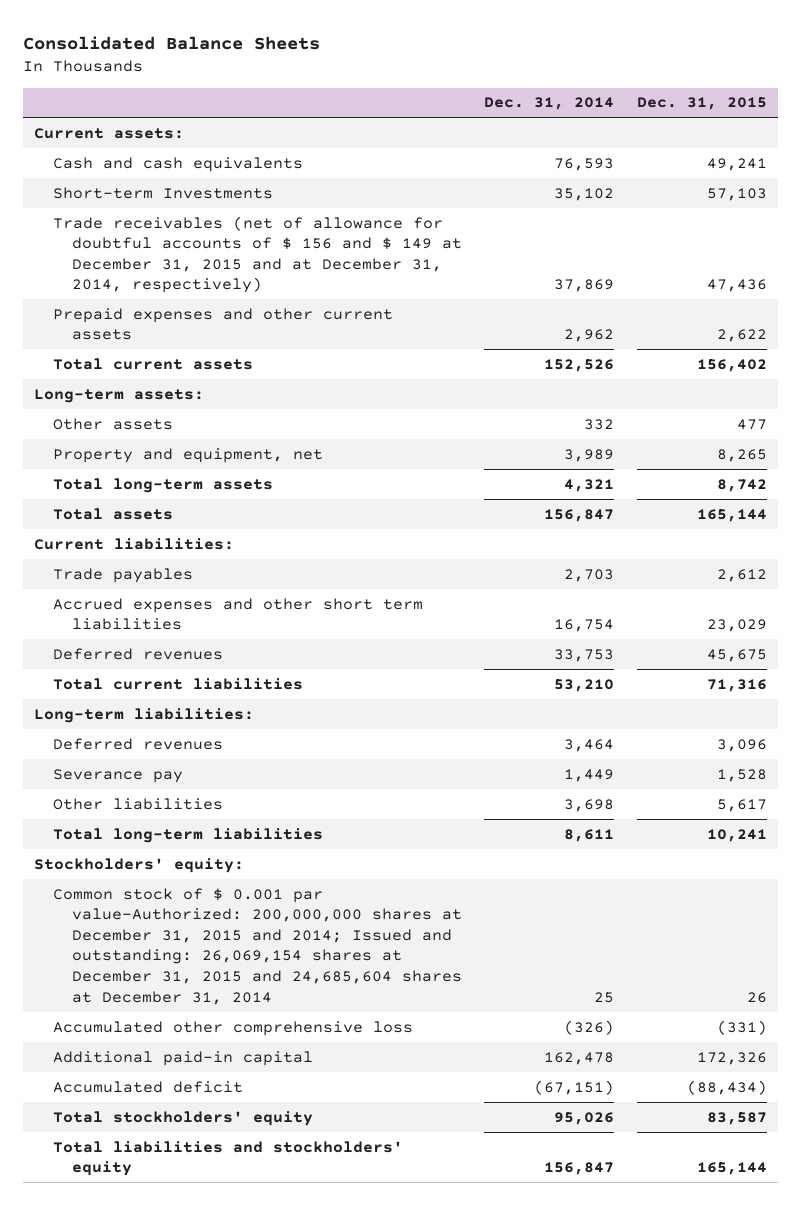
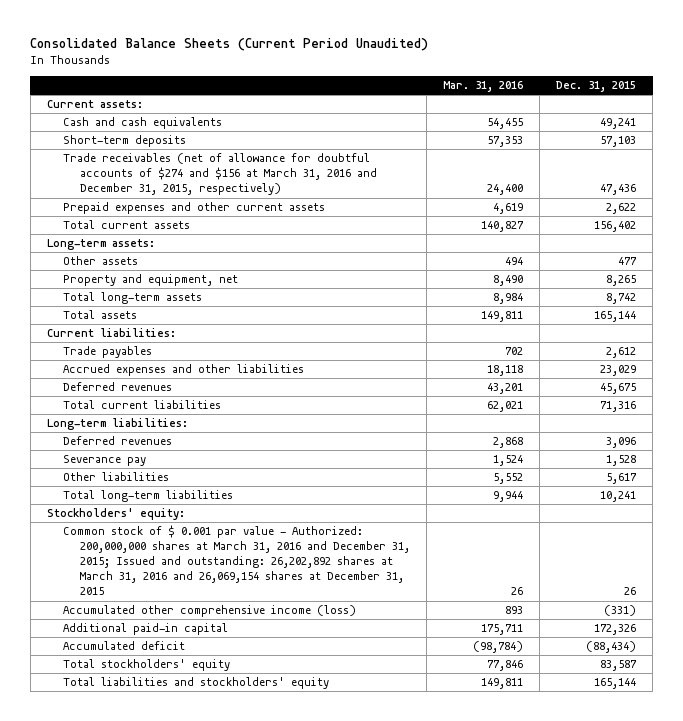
[22,35,320,50] Consolidated Balance Sheets -> [30,38,429,52] Consolidated Balance Sheets (Current Period Unaudited)
[484,97,615,111] Dec. 31, 2014 -> none
none -> [443,81,524,93] Mar. 31, 2016
[52,186,273,199] Short-term Investments -> [63,135,187,148] Short-term deposits
[52,215,462,294] Trade receivables (net of allowance for doubtful accounts of $ 156 and $ 149 at December 31, 2015 and at December 31, 2014, respectively) -> [63,153,377,196] Trade receivables (net of allowance for doubtful accounts of $274 and $156 at March 31, 2016 and December 31, 2015, respectively)
[52,597,423,631] Accrued expenses and other short term liabilities -> [63,364,305,377] Accrued expenses and other liabilities
[52,887,462,1005] Common stock of $ 0.001 par value-Authorized: 200,000,000 shares at December 31, 2015 and 2014; Issued and outstanding: 26,069,154 shares at December 31, 2015 and 24,685,604 shares at December 31, 2014 -> [63,525,410,596] Common stock of $ 0.001 par value - Authorized: 200,000,000 shares at March 31, 2016 and December 31, 2015; Issued and outstanding: 26,202,892 shares at March 31, 2016 and 26,069,154 shares at December 31, 2015
[52,1020,413,1036] Accumulated other comprehensive loss -> [63,605,357,618] Accumulated other comprehensive income (loss)

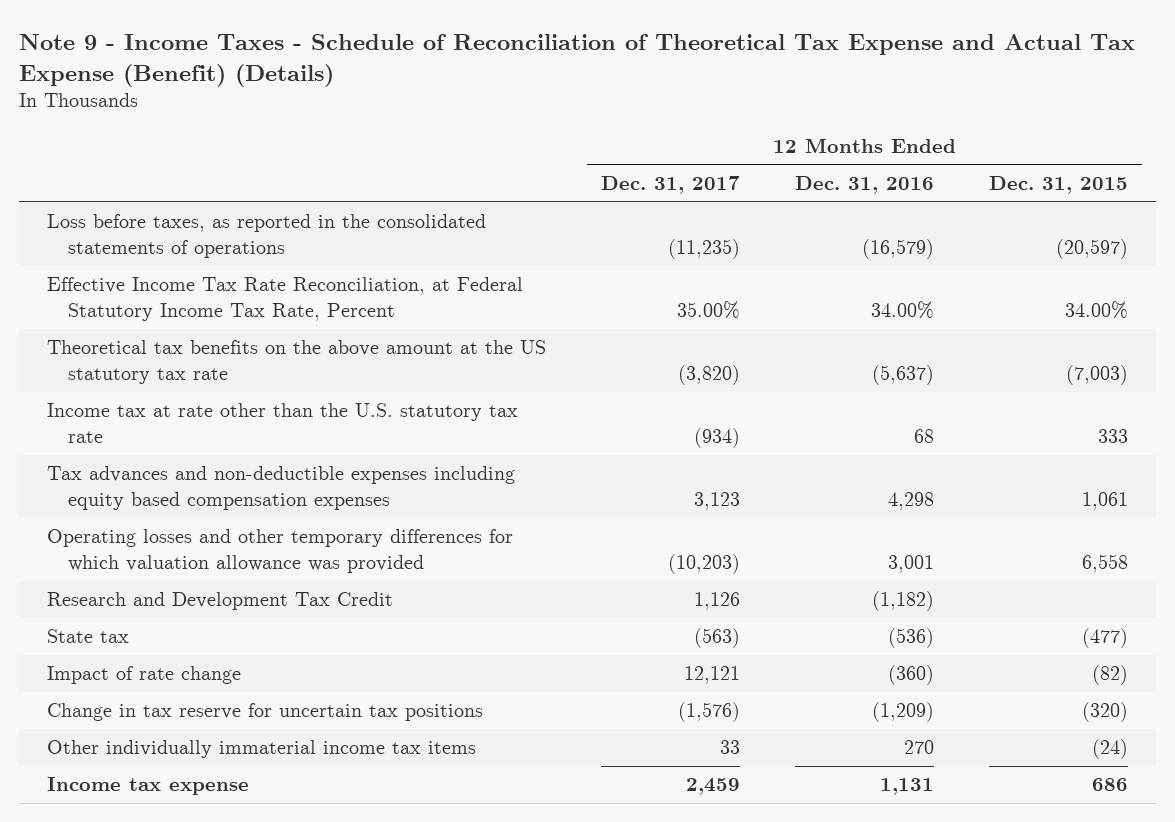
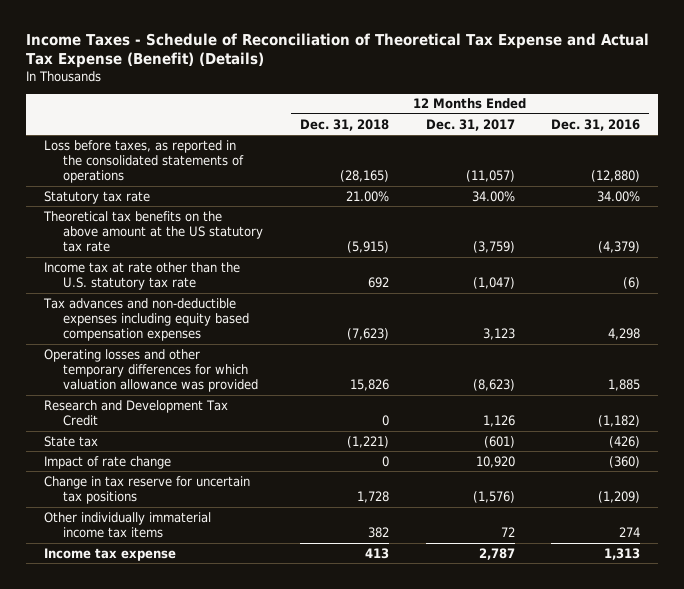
[18,33,1135,87] Note 9 - Income Taxes - Schedule of Reconciliation of Theoretical Tax Expense and Actual Tax Expense (Benefit) (Details) -> [25,33,649,69] Income Taxes - Schedule of Reconciliation of Theoretical Tax Expense and Actual Tax Expense (Benefit) (Details)
[989,175,1129,194] Dec. 31, 2015 -> none
none -> [300,118,390,131] Dec. 31, 2018
[667,239,740,260] (11,235) -> [465,170,515,183] (11,057)
[862,239,935,260] (16,579) -> [591,170,641,183] (12,880)
[46,277,523,322] Effective Income Tax Rate Reconciliation, at Federal Statutory Income Tax Rate, Percent -> [44,190,151,204] Statutory tax rate
[676,301,740,320] 35.00% -> [471,190,515,202] 34.00%
[677,365,740,386] (3,820) -> [472,241,515,254] (3,759)
[872,365,935,386] (5,637) -> [598,241,641,254] (4,379)
[693,428,740,449] (934) -> [472,276,515,289] (1,047)
[914,429,935,444] 68 -> [623,276,641,289] (6)
[667,554,740,575] (10,203) -> [472,379,515,392] (8,623)
[888,555,935,574] 3,001 -> [608,379,641,392] 1,885
[693,628,740,649] (563) -> [483,435,515,448] (601)
[888,628,935,649] (536) -> [609,435,641,448] (426)
[683,666,740,685] 12,121 -> [475,455,515,468] 10,920
[719,740,740,755] 33 -> [500,526,515,537] 72
[904,740,935,755] 270 -> [619,526,641,537] 274
[685,778,740,796] 2,459 -> [478,547,515,560] 2,787
[880,778,935,796] 1,131 -> [604,547,641,560] 1,313

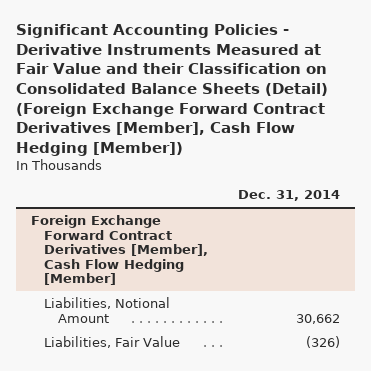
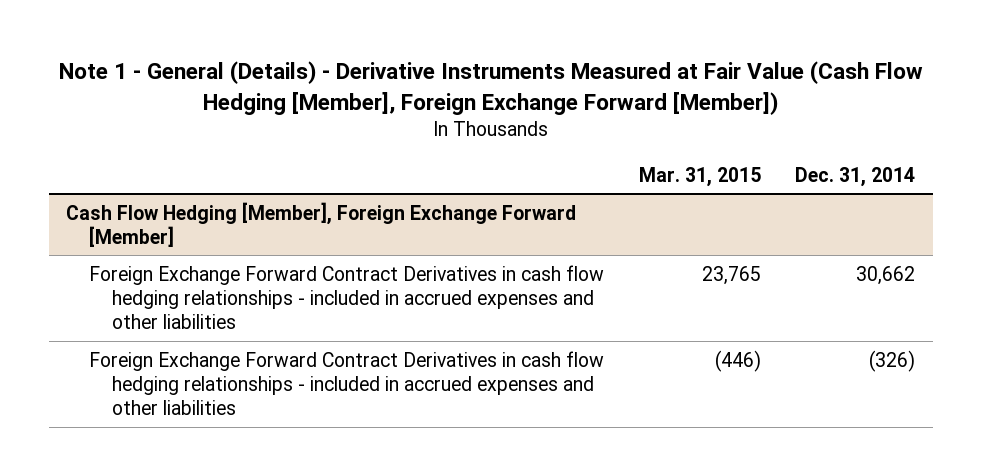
[15,24,328,156] Significant Accounting Policies - Derivative Instruments Measured at Fair Value and their Classification on Consolidated Balance Sheets (Detail) (Foreign Exchange Forward Contract Derivatives [Member], Cash Flow Hedging [Member]) -> [58,61,923,115] Note 1 - General (Details) - Derivative Instruments Measured at Fair Value (Cash Flow Hedging [Member], Foreign Exchange Forward [Member])
none -> [638,166,761,187] Mar. 31, 2015
[30,214,209,286] Foreign Exchange Forward Contract Derivatives [Member], Cash Flow Hedging [Member] -> [65,201,576,247] Cash Flow Hedging [Member], Foreign Exchange Forward [Member]
[44,296,171,323] Liabilities, Notional Amount -> [89,264,605,330] Foreign Exchange Forward Contract Derivatives in cash flow hedging relationships - included in accrued expenses and other liabilities
[44,335,181,348] Liabilities, Fair Value -> [89,350,605,416] Foreign Exchange Forward Contract Derivatives in cash flow hedging relationships - included in accrued expenses and other liabilities

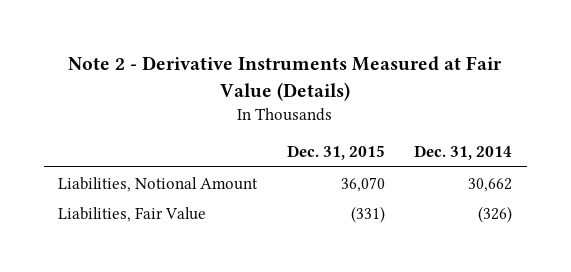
[58,61,923,115] Note 1 - General (Details) - Derivative Instruments Measured at Fair Value (Cash Flow Hedging [Member], Foreign Exchange Forward [Member]) -> [68,56,503,101] Note 2 - Derivative Instruments Measured at Fair Value (Details)
[638,166,761,187] Mar. 31, 2015 -> none
none -> [286,145,385,161] Dec. 31, 2015
[65,201,576,247] Cash Flow Hedging [Member], Foreign Exchange Forward [Member] -> none
[89,264,605,330] Foreign Exchange Forward Contract Derivatives in cash flow hedging relationships - included in accrued expenses and other liabilities -> [58,176,259,192] Liabilities, Notional Amount
[89,350,605,416] Foreign Exchange Forward Contract Derivatives in cash flow hedging relationships - included in accrued expenses and other liabilities -> [58,206,207,222] Liabilities, Fair Value

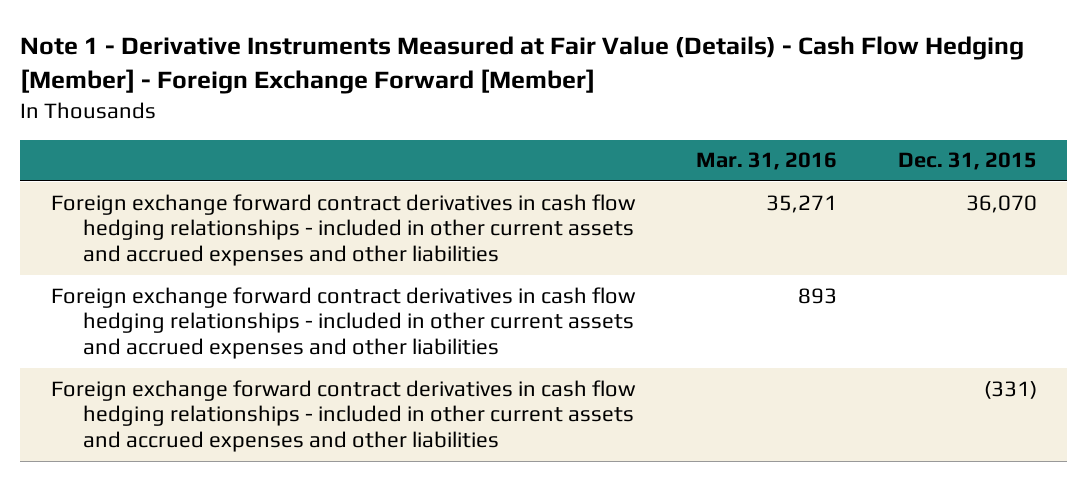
[68,56,503,101] Note 2 - Derivative Instruments Measured at Fair Value (Details) -> [20,36,1025,95] Note 1 - Derivative Instruments Measured at Fair Value (Details) - Cash Flow Hedging [Member] - Foreign Exchange Forward [Member]
[414,145,513,161] Dec. 31, 2014 -> none
none -> [695,152,837,171] Mar. 31, 2016
[58,176,259,192] Liabilities, Notional Amount -> [50,193,636,267] Foreign exchange forward contract derivatives in cash flow hedging relationships - included in other current assets and accrued expenses and other liabilities
none -> [50,286,636,360] Foreign exchange forward contract derivatives in cash flow hedging relationships - included in other current assets and accrued expenses and other liabilities
[58,206,207,222] Liabilities, Fair Value -> [50,379,636,453] Foreign exchange forward contract derivatives in cash flow hedging relationships - included in other current assets and accrued expenses and other liabilities

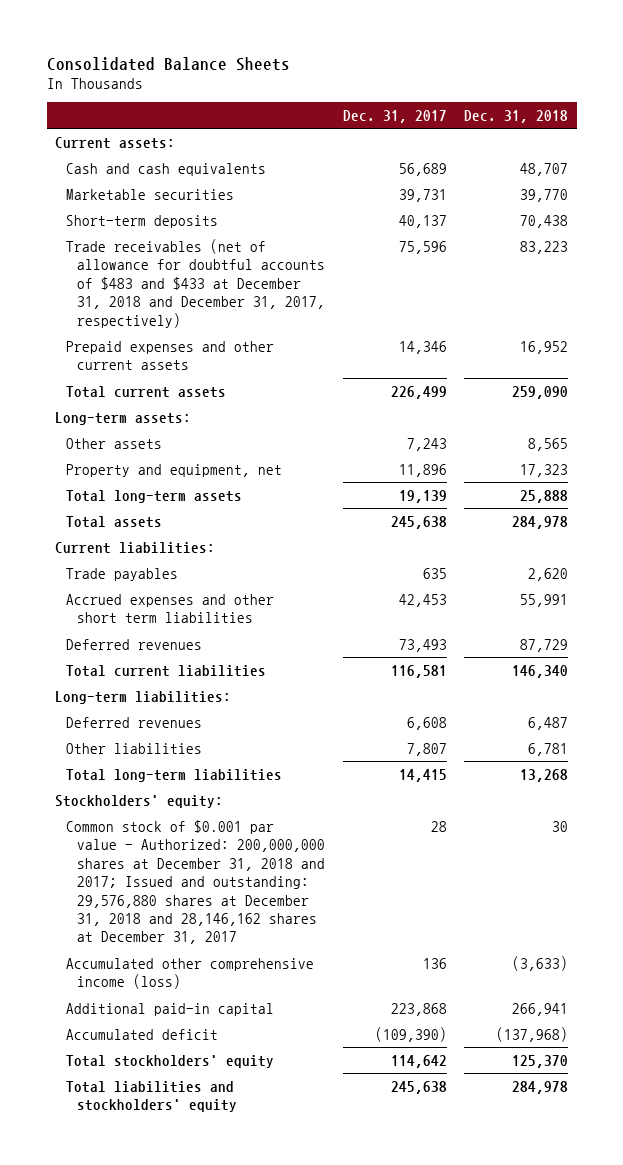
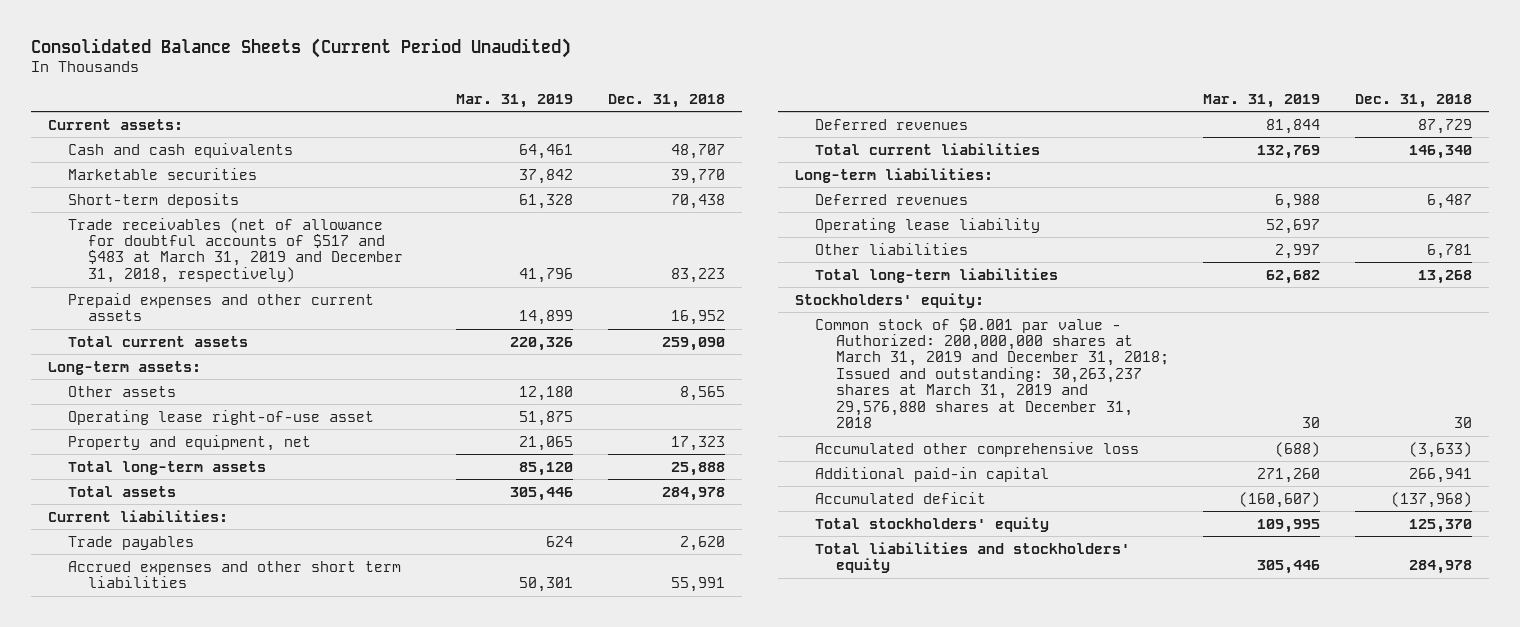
[46,56,290,71] Consolidated Balance Sheets -> [30,37,571,58] Consolidated Balance Sheets (Current Period Unaudited)
[342,109,447,123] Dec. 31, 2017 -> none
none -> [456,93,574,108] Mar. 31, 2019
[66,238,326,328] Trade receivables (net of allowance for doubtful accounts of $483 and $433 at December 31, 2018 and December 31, 2017, respectively) -> [68,217,404,283] Trade receivables (net of allowance for doubtful accounts of $517 and $483 at March 31, 2019 and December 31, 2018, respectively)
none -> [68,409,375,425] Operating lease right-of-use asset
none -> [815,217,1041,233] Operating lease liability
[66,819,326,945] Common stock of $0.001 par value - Authorized: 200,000,000 shares at December 31, 2018 and 2017; Issued and outstanding: 29,576,880 shares at December 31, 2018 and 28,146,162 shares at December 31, 2017 -> [815,317,1169,429] Common stock of $0.001 par value - Authorized: 200,000,000 shares at March 31, 2019 and December 31, 2018; Issued and outstanding: 30,263,237 shares at March 31, 2019 and 29,576,880 shares at December 31, 2018
[66,957,315,990] Accumulated other comprehensive income (loss) -> [815,441,1140,457] Accumulated other comprehensive loss

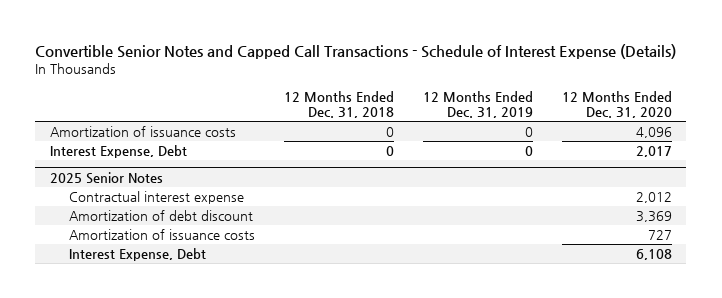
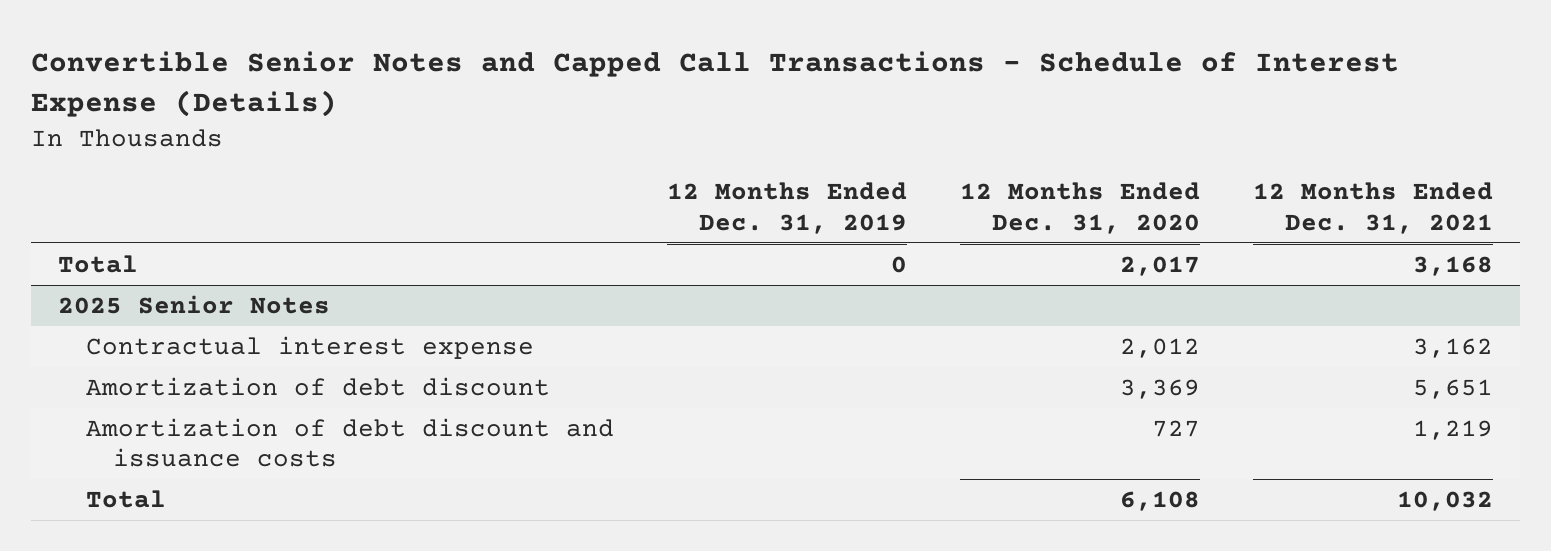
[284,90,395,119] 12 Months Ended Dec. 31, 2018 -> none
none -> [1253,182,1494,235] 12 Months Ended Dec. 31, 2021
[49,126,236,138] Amortization of issuance costs -> none
[49,145,187,159] Interest Expense, Debt -> [57,254,138,273] Total
[69,229,256,241] Amortization of issuance costs -> [85,417,614,468] Amortization of debt discount and issuance costs
[69,248,207,262] Interest Expense, Debt -> [85,489,166,508] Total

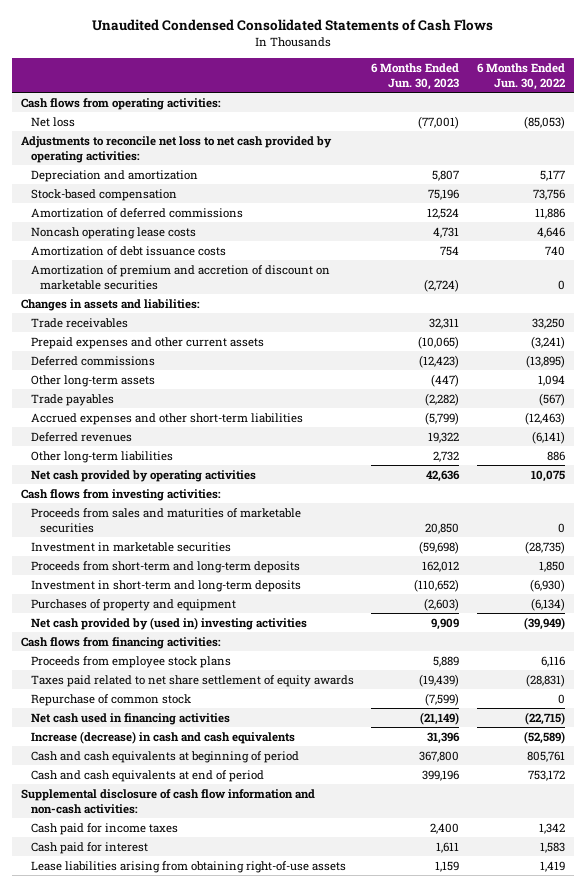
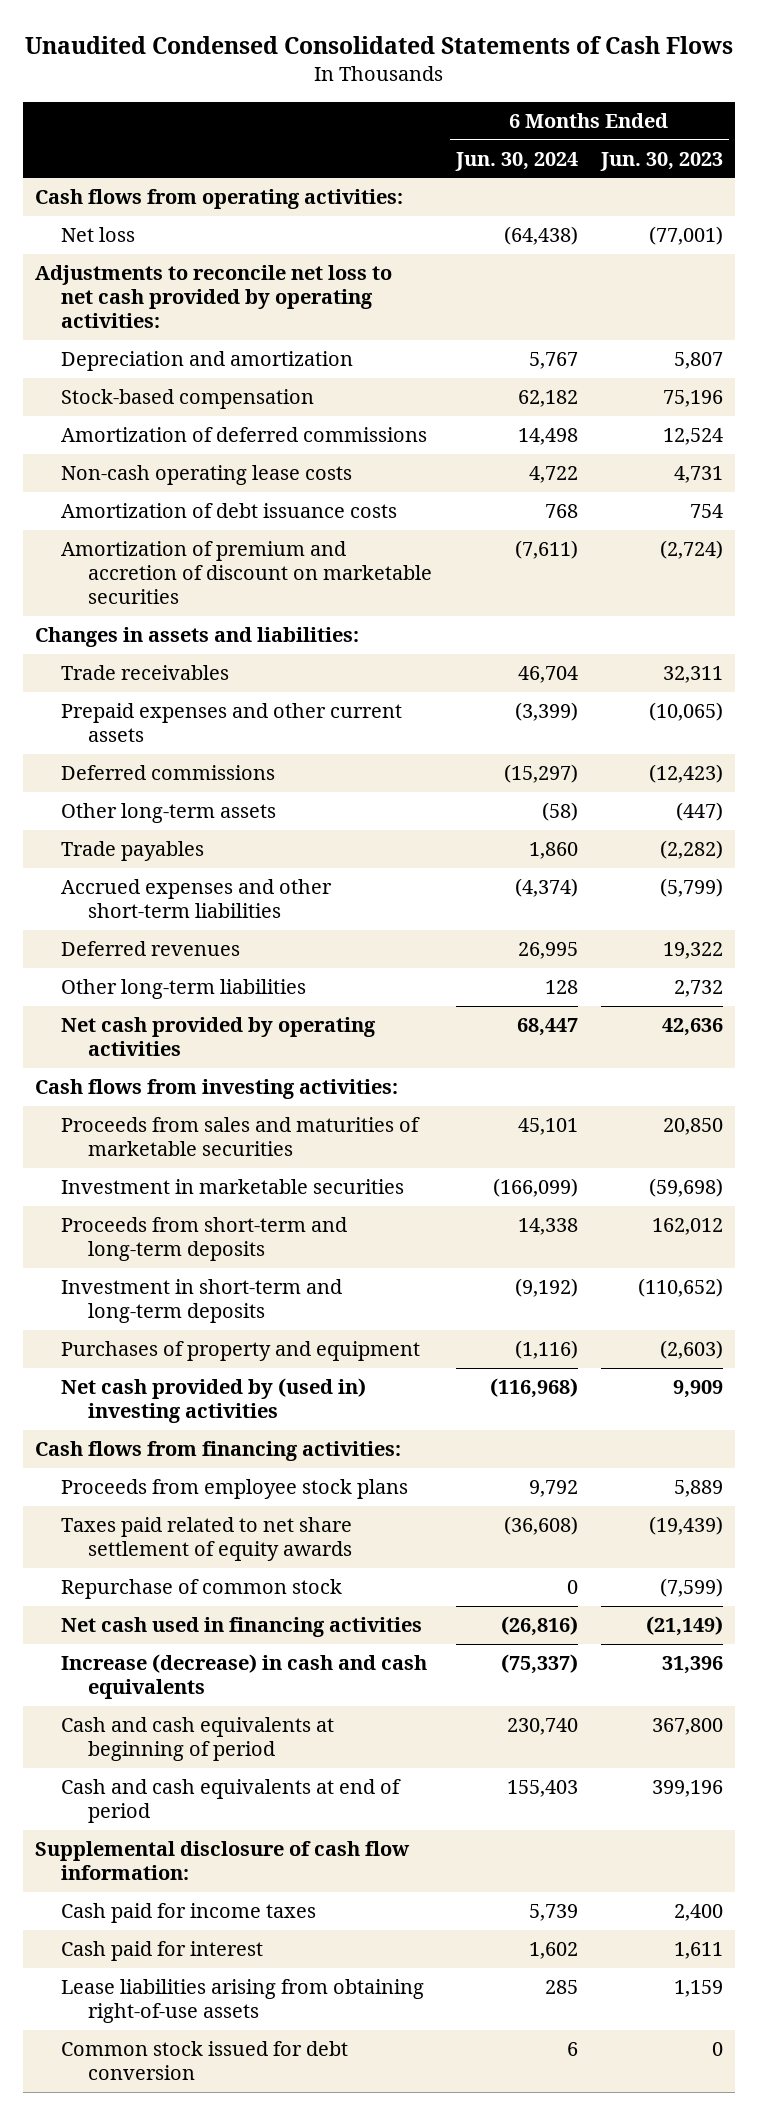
[476,62,565,90] 6 Months Ended Jun. 30, 2022 -> none
none -> [454,151,578,171] Jun. 30, 2024
[30,226,196,239] Noncash operating lease costs -> [61,465,353,486] Non-cash operating lease costs
[21,788,316,814] Supplemental disclosure of cash flow information and non-cash activities: -> [34,1841,410,1881] Supplemental disclosure of cash flow information:
none -> [61,2041,349,2081] Common stock issued for debt conversion

